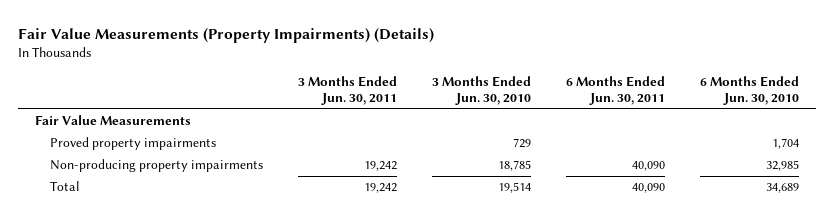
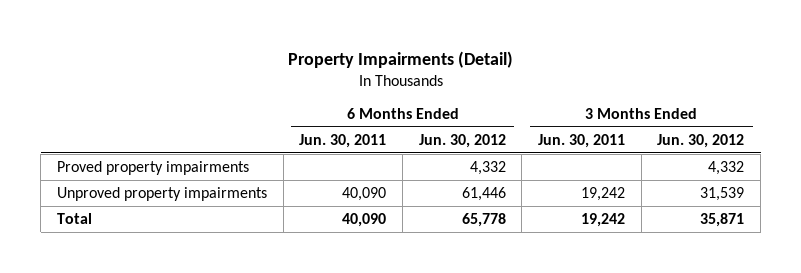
[17,27,434,43] Fair Value Measurements (Property Impairments) (Details) -> [287,50,513,68] Property Impairments (Detail)
[431,76,531,106] 3 Months Ended Jun. 30, 2010 -> none
[699,76,799,106] 6 Months Ended Jun. 30, 2010 -> none
none -> [418,133,506,148] Jun. 30, 2012
none -> [657,133,745,148] Jun. 30, 2012
[35,115,192,126] Fair Value Measurements -> none
[49,159,263,173] Non-producing property impairments -> [57,186,268,201] Unproved property impairments

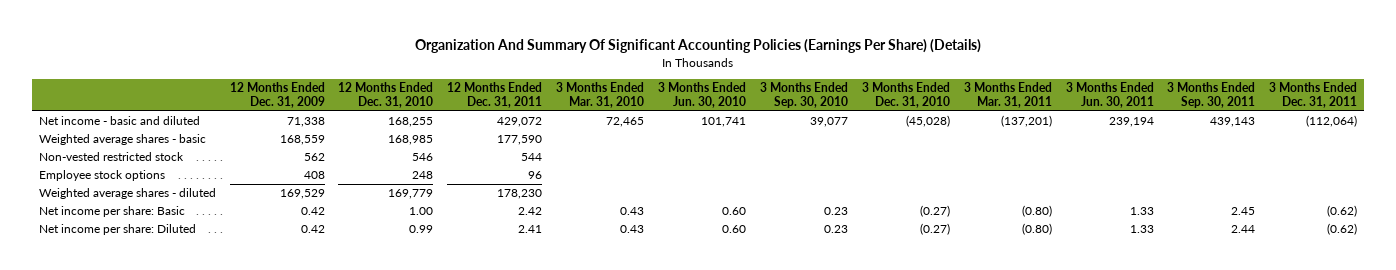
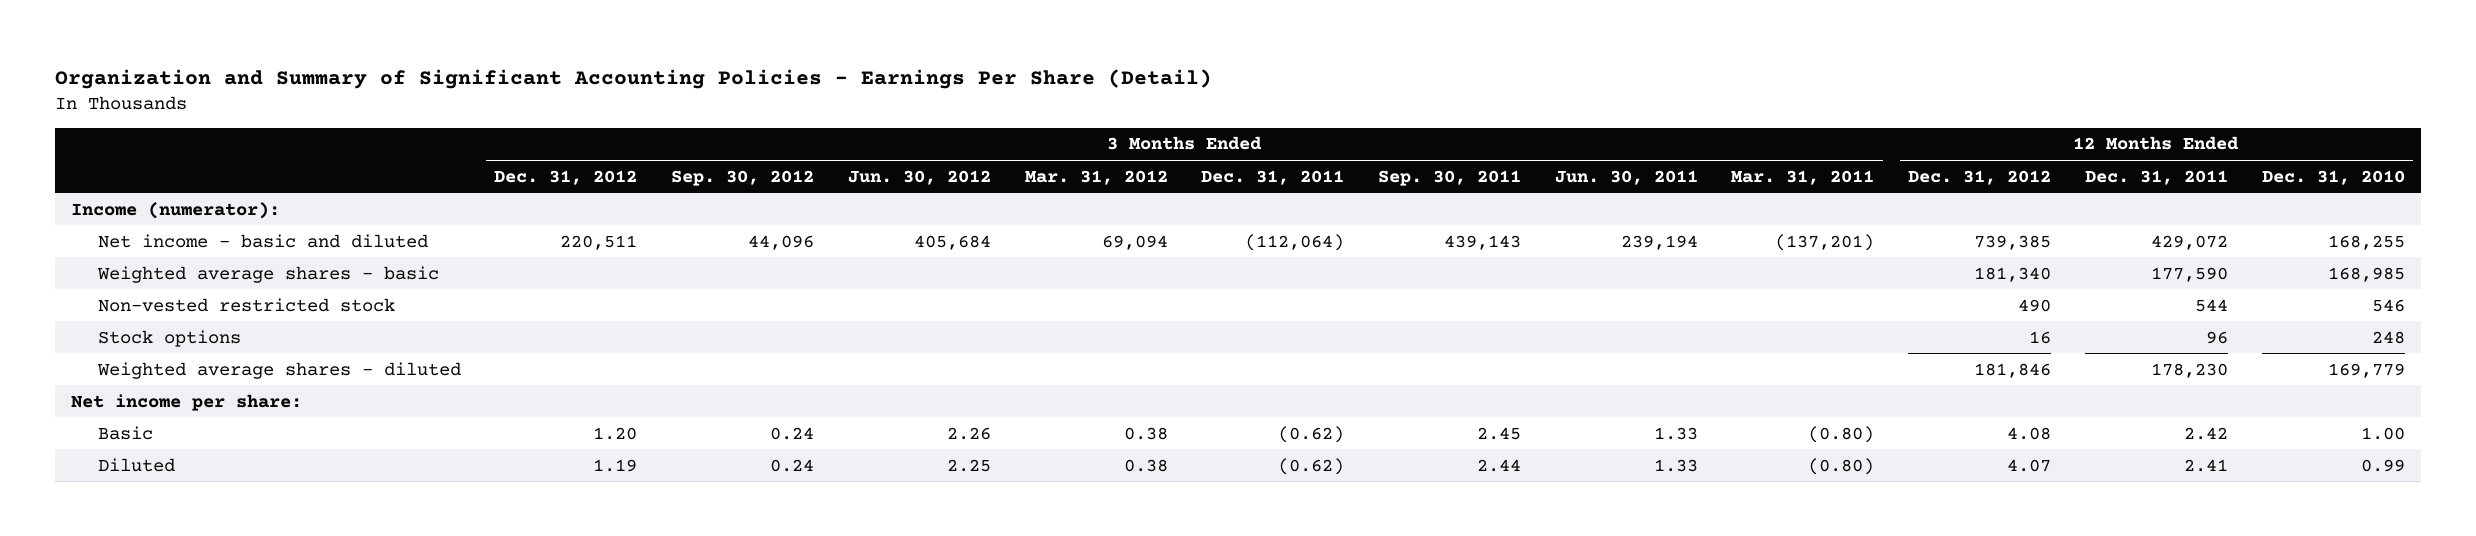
[415,39,982,54] Organization And Summary Of Significant Accounting Policies (Earnings Per Share) (Details) -> [54,68,1212,89] Organization and Summary of Significant Accounting Policies - Earnings Per Share (Detail)
[229,81,325,109] 12 Months Ended Dec. 31, 2009 -> none
[556,81,645,109] 3 Months Ended Mar. 31, 2010 -> none
[658,81,747,109] 3 Months Ended Jun. 30, 2010 -> none
[759,81,848,109] 3 Months Ended Sep. 30, 2010 -> none
[861,81,950,109] 3 Months Ended Dec. 31, 2010 -> none
none -> [494,169,638,185] Dec. 31, 2012
none -> [671,169,815,186] Sep. 30, 2012
none -> [847,169,991,185] Jun. 30, 2012
none -> [1024,169,1168,185] Mar. 31, 2012
none -> [1908,169,2052,185] Dec. 31, 2012
none -> [71,201,281,219] Income (numerator):
[38,170,165,182] Employee stock options -> [97,329,241,347] Stock options
none -> [71,393,303,411] Net income per share:
[38,206,185,218] Net income per share: Basic -> [97,425,153,440] Basic
[38,224,196,236] Net income per share: Diluted -> [97,457,175,472] Diluted

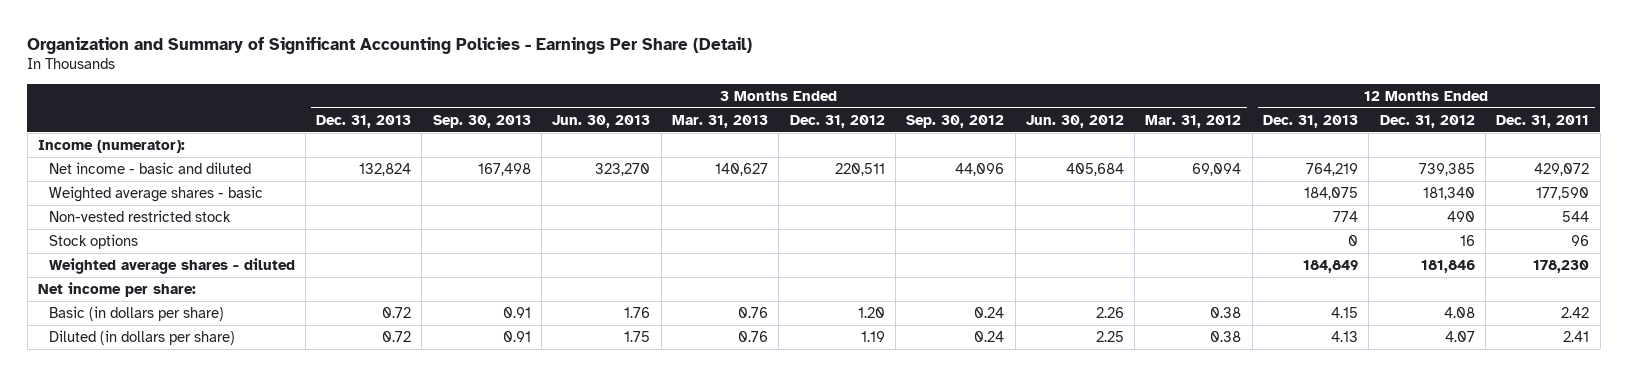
[1201,169,1345,185] Dec. 31, 2011 -> none
[1377,169,1521,186] Sep. 30, 2011 -> none
[1554,169,1698,185] Jun. 30, 2011 -> none
[1731,169,1875,185] Mar. 31, 2011 -> none
[2261,169,2405,185] Dec. 31, 2010 -> none
none -> [316,114,412,128] Dec. 31, 2013
none -> [432,114,531,128] Sep. 30, 2013
none -> [552,114,651,128] Jun. 30, 2013
none -> [671,114,768,128] Mar. 31, 2013
none -> [1263,114,1359,128] Dec. 31, 2013
[97,425,153,440] Basic -> [48,305,224,321] Basic (in dollars per share)
[97,457,175,472] Diluted -> [48,329,235,345] Diluted (in dollars per share)

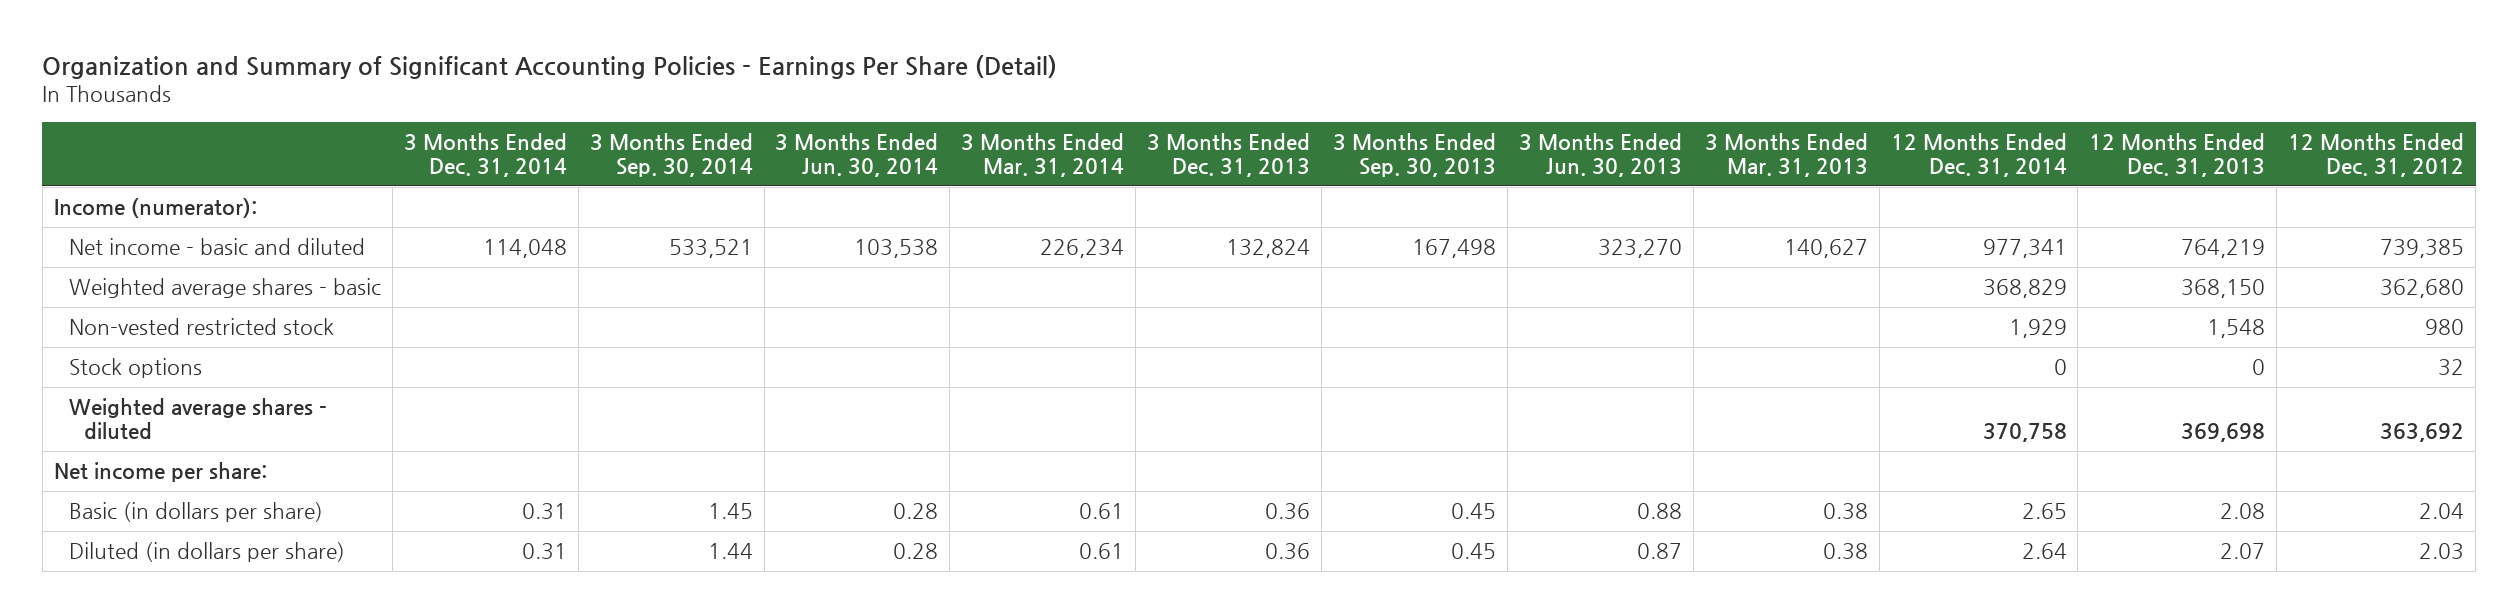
[789,114,885,128] Dec. 31, 2012 -> none
[906,114,1005,128] Sep. 30, 2012 -> none
[1025,114,1124,128] Jun. 30, 2012 -> none
[1145,114,1242,128] Mar. 31, 2012 -> none
[1496,114,1590,128] Dec. 31, 2011 -> none
none -> [403,132,567,178] 3 Months Ended Dec. 31, 2014
none -> [589,132,753,178] 3 Months Ended Sep. 30, 2014
none -> [775,132,939,178] 3 Months Ended Jun. 30, 2014
none -> [961,132,1125,178] 3 Months Ended Mar. 31, 2014
none -> [1890,132,2067,178] 12 Months Ended Dec. 31, 2014
[1304,186,1359,200] 184,075 -> [2181,278,2266,298] 368,150
[1422,186,1475,200] 181,340 -> [2380,278,2465,298] 362,680
[1333,210,1359,222] 774 -> [2207,318,2266,338] 1,548
[1446,210,1475,222] 490 -> [2425,318,2465,335] 980
[1459,234,1475,246] 16 -> [2438,358,2465,376] 32
[1303,259,1359,273] 184,849 -> [2181,423,2266,443] 369,698
[1420,259,1475,273] 181,846 -> [2380,423,2465,443] 363,692
[382,306,412,318] 0.72 -> [1265,502,1311,520] 0.36
[502,306,531,318] 0.91 -> [1451,502,1497,519] 0.45
[624,306,651,318] 1.76 -> [1636,502,1682,519] 0.88
[737,306,768,318] 0.76 -> [1822,502,1868,520] 0.38
[1331,306,1359,318] 4.15 -> [2220,502,2266,519] 2.08
[1443,306,1475,318] 4.08 -> [2419,502,2465,519] 2.04
[382,330,412,342] 0.72 -> [1265,542,1311,560] 0.36
[502,330,531,342] 0.91 -> [1451,542,1497,559] 0.45
[624,330,651,342] 1.75 -> [1636,542,1682,559] 0.87
[737,330,768,342] 0.76 -> [1822,542,1868,560] 0.38
[1331,330,1359,342] 4.13 -> [2220,542,2266,559] 2.07
[1444,330,1475,342] 4.07 -> [2419,542,2465,560] 2.03

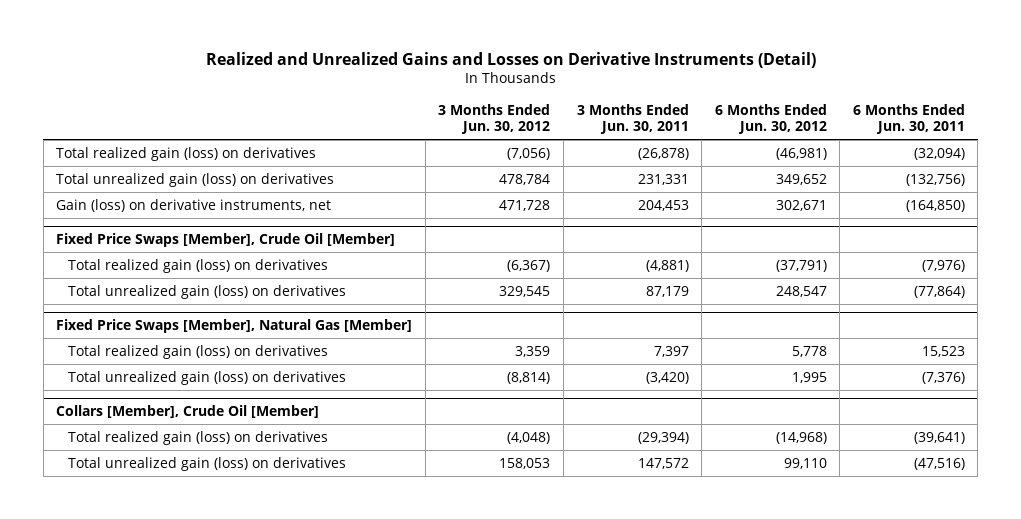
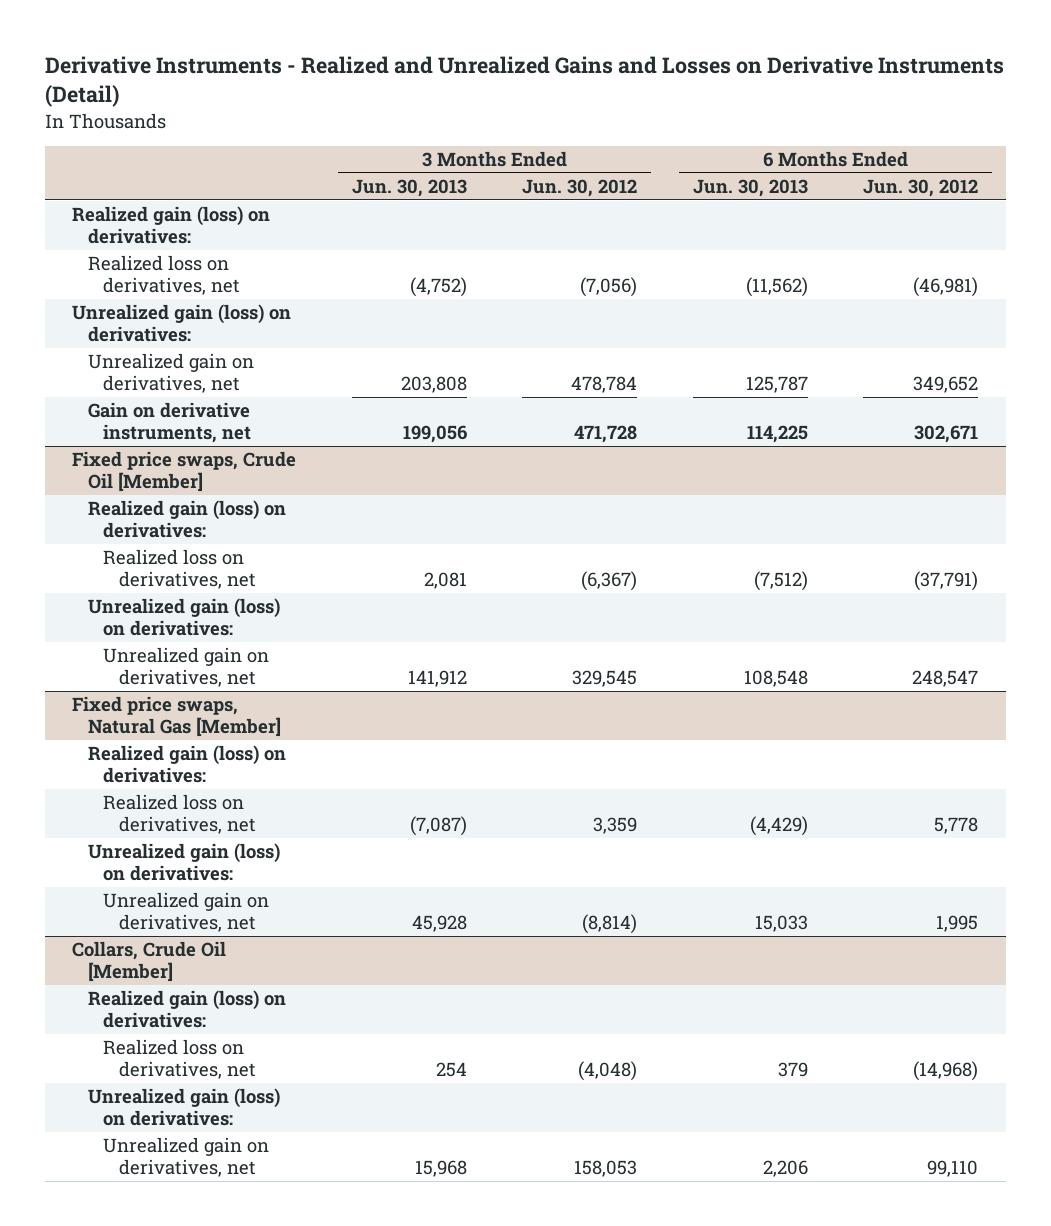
[205,51,816,68] Realized and Unrealized Gains and Losses on Derivative Instruments (Detail) -> [44,56,1004,108] Derivative Instruments - Realized and Unrealized Gains and Losses on Derivative Instruments (Detail)
[576,103,689,135] 3 Months Ended Jun. 30, 2011 -> none
[852,103,965,135] 6 Months Ended Jun. 30, 2011 -> none
none -> [351,178,467,197] Jun. 30, 2013
none -> [692,178,808,197] Jun. 30, 2013
none -> [72,206,271,244] Realized gain (loss) on derivatives:
[56,146,317,161] Total realized gain (loss) on derivatives -> [87,255,241,295] Realized loss on derivatives, net
none -> [72,304,292,342] Unrealized gain (loss) on derivatives:
[56,172,335,187] Total unrealized gain (loss) on derivatives -> [87,353,254,393] Unrealized gain on derivatives, net
[56,198,332,212] Gain (loss) on derivative instruments, net -> [87,402,252,443] Gain on derivative instruments, net
[56,232,396,247] Fixed Price Swaps [Member], Crude Oil [Member] -> [72,451,297,492] Fixed price swaps, Crude Oil [Member]
none -> [87,500,286,538] Realized gain (loss) on derivatives:
[67,258,328,273] Total realized gain (loss) on derivatives -> [103,549,256,589] Realized loss on derivatives, net
none -> [87,598,280,636] Unrealized gain (loss) on derivatives:
[67,284,346,299] Total unrealized gain (loss) on derivatives -> [103,647,270,687] Unrealized gain on derivatives, net
[56,318,413,333] Fixed Price Swaps [Member], Natural Gas [Member] -> [72,696,281,737] Fixed price swaps, Natural Gas [Member]
none -> [87,745,286,783] Realized gain (loss) on derivatives:
[67,344,328,359] Total realized gain (loss) on derivatives -> [103,794,256,834] Realized loss on derivatives, net
none -> [87,843,280,881] Unrealized gain (loss) on derivatives:
[67,370,346,385] Total unrealized gain (loss) on derivatives -> [103,892,270,932] Unrealized gain on derivatives, net
[56,404,320,418] Collars [Member], Crude Oil [Member] -> [72,941,227,982] Collars, Crude Oil [Member]
none -> [87,990,286,1028] Realized gain (loss) on derivatives:
[67,430,328,445] Total realized gain (loss) on derivatives -> [103,1039,256,1079] Realized loss on derivatives, net
none -> [87,1088,280,1126] Unrealized gain (loss) on derivatives:
[67,456,346,471] Total unrealized gain (loss) on derivatives -> [103,1137,270,1177] Unrealized gain on derivatives, net

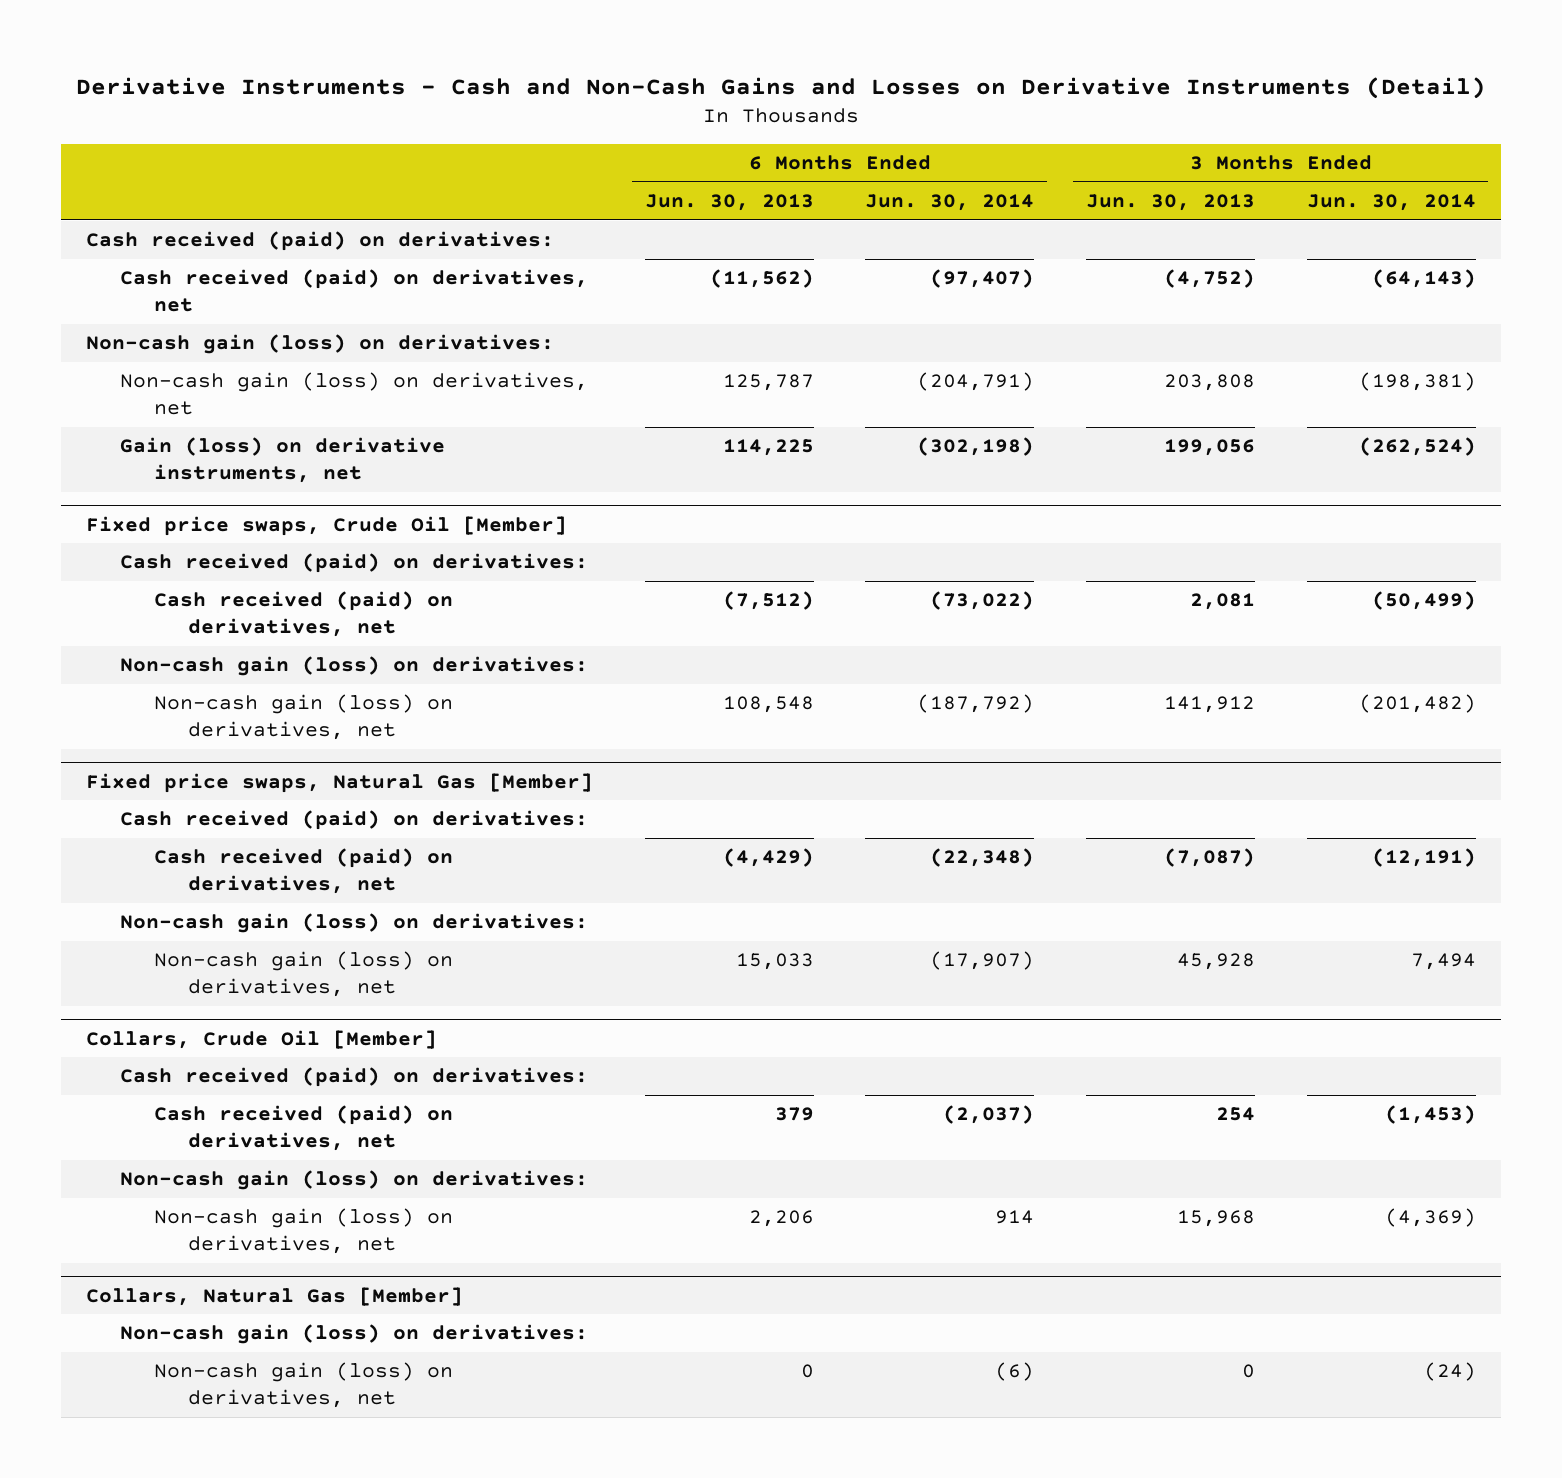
[44,56,1004,108] Derivative Instruments - Realized and Unrealized Gains and Losses on Derivative Instruments (Detail) -> [75,76,1486,99] Derivative Instruments - Cash and Non-Cash Gains and Losses on Derivative Instruments (Detail)
[522,178,638,197] Jun. 30, 2012 -> none
[863,178,979,197] Jun. 30, 2012 -> none
none -> [865,194,1035,212] Jun. 30, 2014
none -> [1306,194,1476,212] Jun. 30, 2014
[72,206,271,244] Realized gain (loss) on derivatives: -> [86,231,555,252] Cash received (paid) on derivatives:
[87,255,241,295] Realized loss on derivatives, net -> [120,269,589,312] Cash received (paid) on derivatives, net
[72,304,292,342] Unrealized gain (loss) on derivatives: -> [86,334,555,355] Non-cash gain (loss) on derivatives:
[87,353,254,393] Unrealized gain on derivatives, net -> [120,372,589,415] Non-cash gain (loss) on derivatives, net
[87,402,252,443] Gain on derivative instruments, net -> [120,437,446,483] Gain (loss) on derivative instruments, net
[87,500,286,538] Realized gain (loss) on derivatives: -> [120,553,589,574] Cash received (paid) on derivatives:
[103,549,256,589] Realized loss on derivatives, net -> [153,591,453,637] Cash received (paid) on derivatives, net
[87,598,280,636] Unrealized gain (loss) on derivatives: -> [120,656,589,677] Non-cash gain (loss) on derivatives:
[103,647,270,687] Unrealized gain on derivatives, net -> [153,694,453,740] Non-cash gain (loss) on derivatives, net
[87,745,286,783] Realized gain (loss) on derivatives: -> [120,810,589,831] Cash received (paid) on derivatives:
[103,794,256,834] Realized loss on derivatives, net -> [153,848,453,894] Cash received (paid) on derivatives, net
[87,843,280,881] Unrealized gain (loss) on derivatives: -> [120,913,589,934] Non-cash gain (loss) on derivatives:
[103,892,270,932] Unrealized gain on derivatives, net -> [153,951,453,997] Non-cash gain (loss) on derivatives, net
[87,990,286,1028] Realized gain (loss) on derivatives: -> [120,1067,589,1088] Cash received (paid) on derivatives:
[103,1039,256,1079] Realized loss on derivatives, net -> [153,1105,453,1151] Cash received (paid) on derivatives, net
[87,1088,280,1126] Unrealized gain (loss) on derivatives: -> [120,1170,589,1191] Non-cash gain (loss) on derivatives:
[103,1137,270,1177] Unrealized gain on derivatives, net -> [153,1208,453,1254] Non-cash gain (loss) on derivatives, net
none -> [86,1286,464,1306] Collars, Natural Gas [Member]
none -> [120,1324,589,1345] Non-cash gain (loss) on derivatives:
none -> [153,1362,453,1408] Non-cash gain (loss) on derivatives, net

